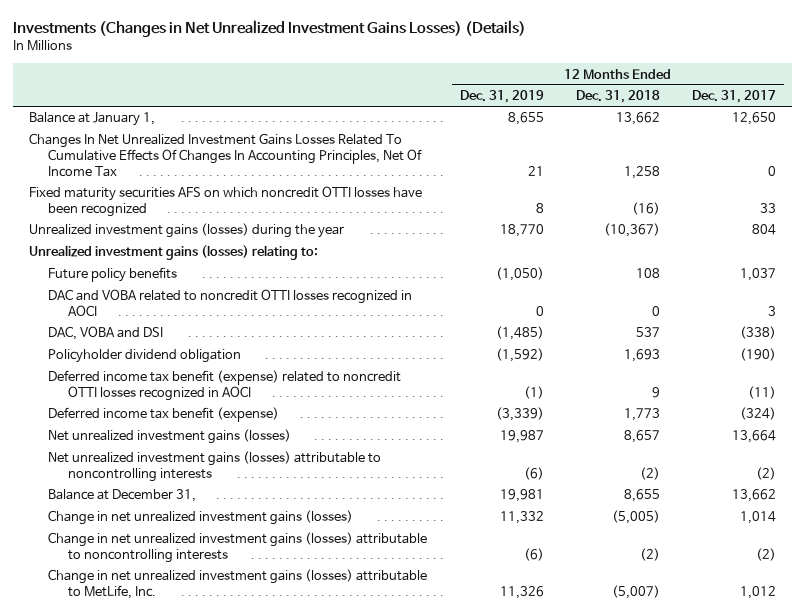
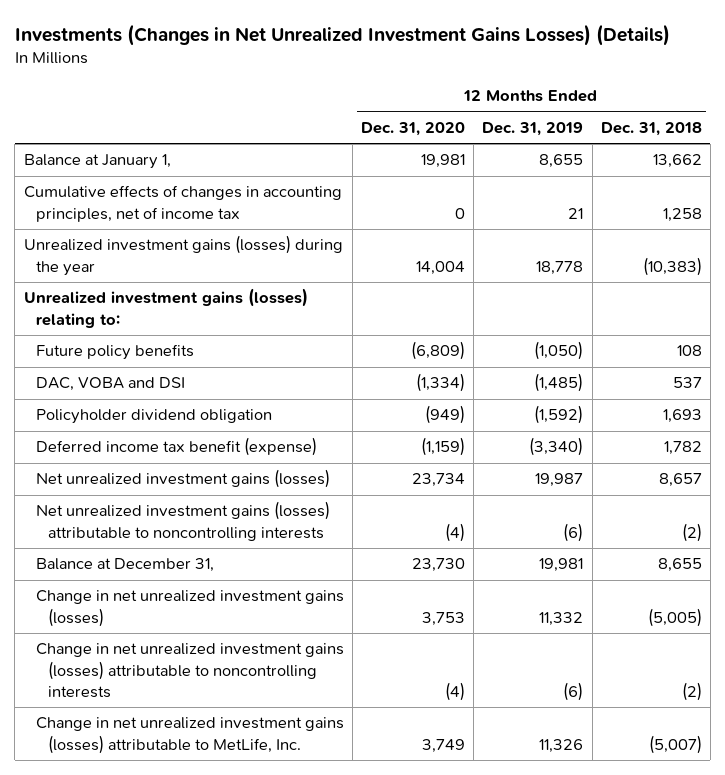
[692,90,777,104] Dec. 31, 2017 -> none
none -> [361,121,466,136] Dec. 31, 2020
[29,186,423,218] Fixed maturity securities AFS on which noncredit OTTI losses have been recognized -> none
[29,133,423,178] Changes In Net Unrealized Investment Gains Losses Related To Cumulative Effects Of Changes In Accounting Principles, Net Of Income Tax -> [23,185,342,222] Cumulative effects of changes in accounting principles, net of income tax
[499,224,544,238] 18,770 -> [536,260,584,275] 18,778
[603,223,660,238] (10,367) -> [642,256,702,276] (10,383)
[48,289,413,317] DAC and VOBA related to noncredit OTTI losses recognized in AOCI -> none
[48,370,402,402] Deferred income tax benefit (expense) related to noncredit OTTI losses recognized in AOCI -> none
[495,407,544,422] (3,339) -> [529,437,584,457] (3,340)
[623,408,660,422] 1,773 -> [663,441,702,456] 1,782

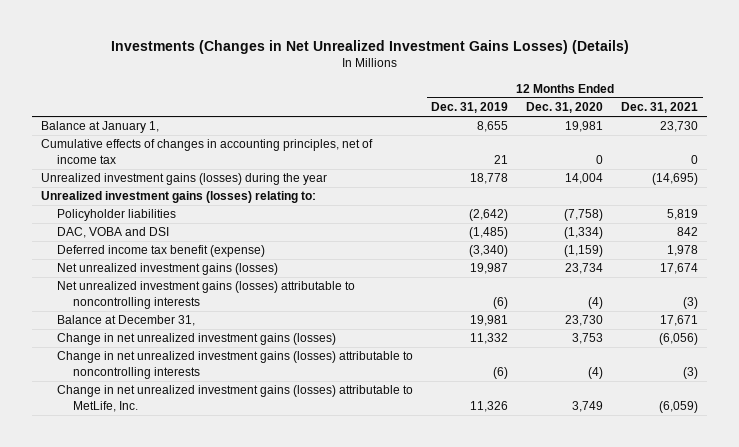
[600,121,702,136] Dec. 31, 2018 -> none
none -> [621,102,699,114] Dec. 31, 2021
[35,344,194,361] Future policy benefits -> none
none -> [57,209,177,222] Policyholder liabilities
[35,409,272,425] Policyholder dividend obligation -> none

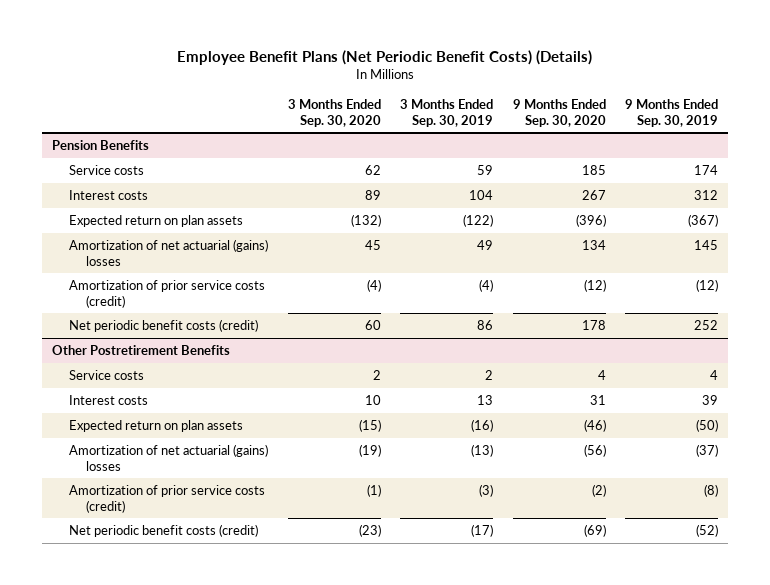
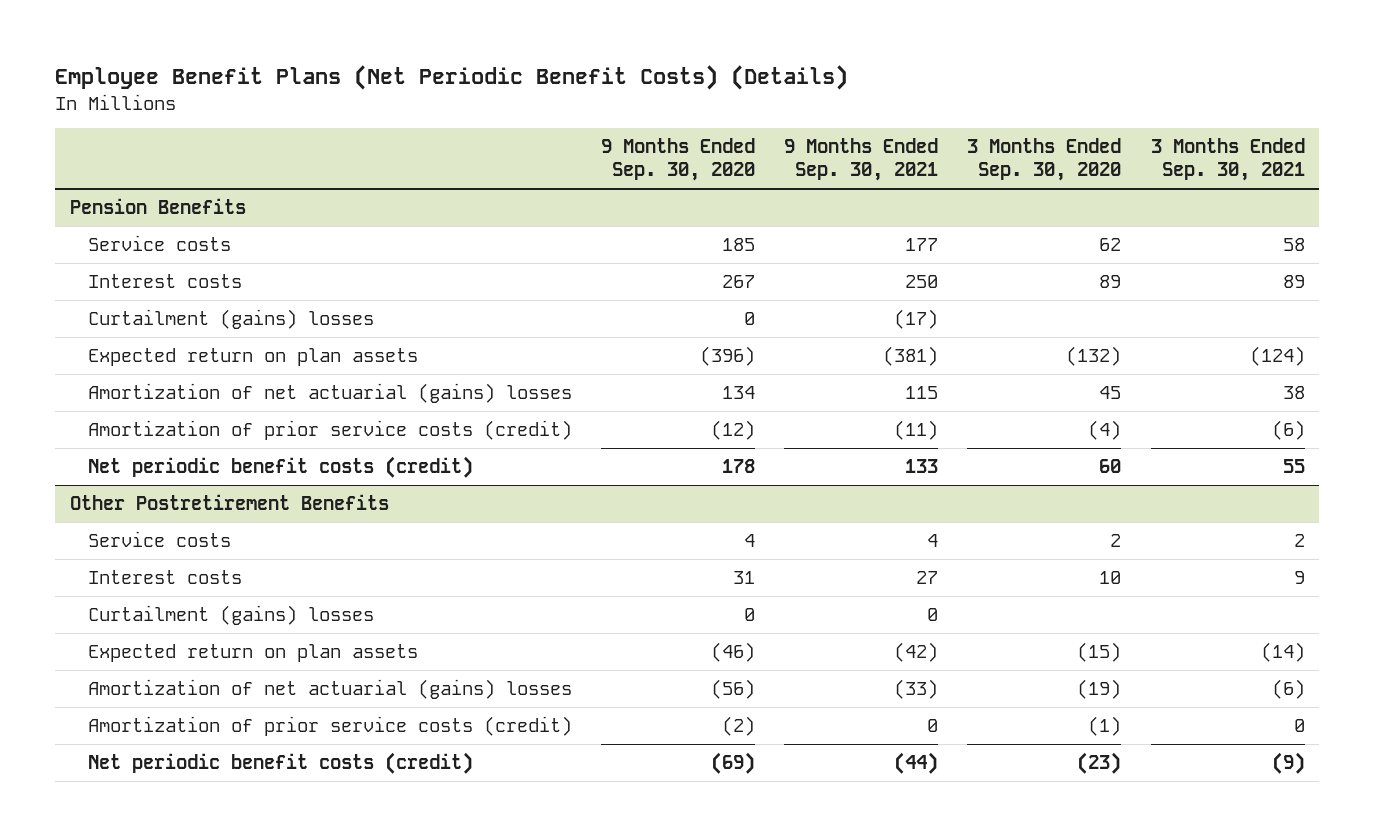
[400,99,494,127] 3 Months Ended Sep. 30, 2019 -> none
[625,99,719,127] 9 Months Ended Sep. 30, 2019 -> none
none -> [784,138,939,182] 9 Months Ended Sep. 30, 2021
none -> [1150,138,1305,182] 3 Months Ended Sep. 30, 2021
none -> [87,308,374,329] Curtailment (gains) losses
none -> [87,604,374,625] Curtailment (gains) losses

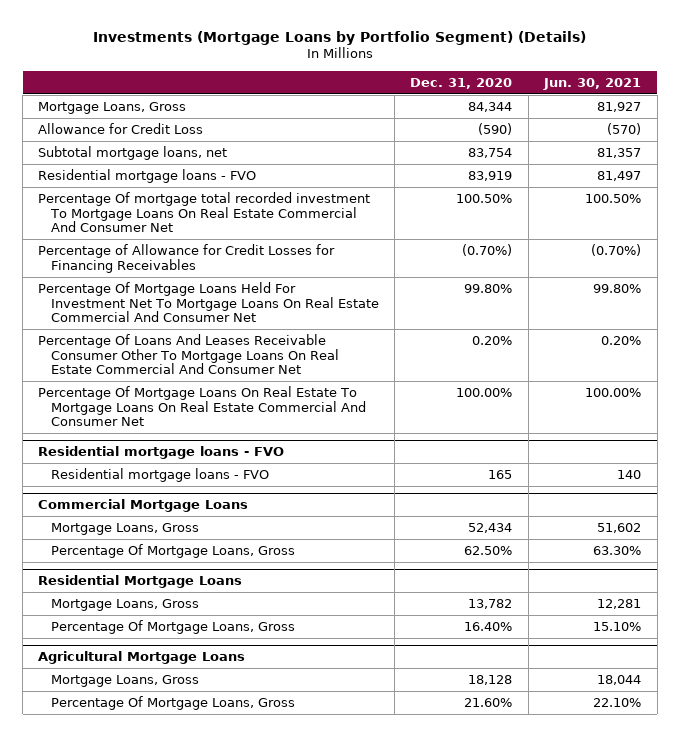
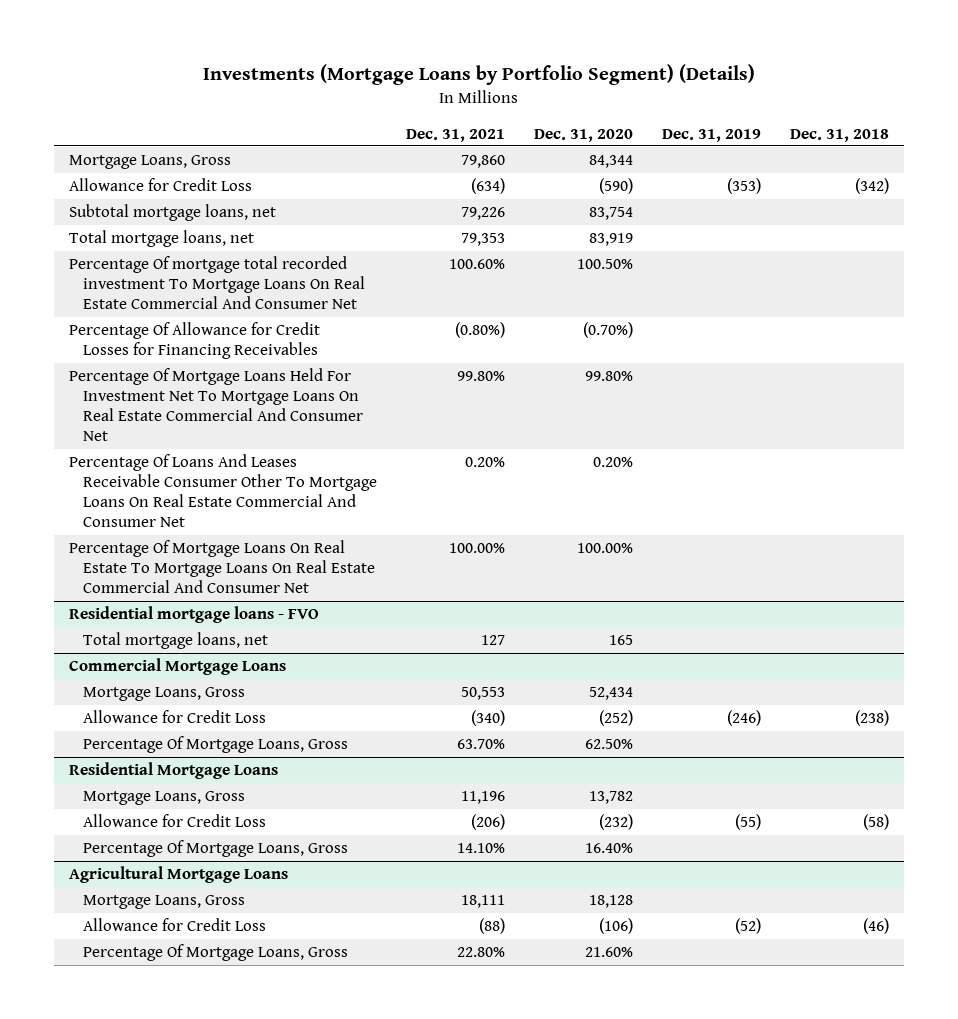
[543,77,642,90] Jun. 30, 2021 -> none
none -> [406,128,506,142] Dec. 31, 2021
none -> [662,128,762,142] Dec. 31, 2019
none -> [790,128,890,142] Dec. 31, 2018
[38,169,257,184] Residential mortgage loans - FVO -> [68,230,254,248] Total mortgage loans, net
[38,244,336,273] Percentage of Allowance for Credit Losses for Financing Receivables -> [68,322,320,360] Percentage Of Allowance for Credit Losses for Financing Receivables
[50,468,269,483] Residential mortgage loans - FVO -> [82,632,268,650] Total mortgage loans, net
none -> [82,710,266,724] Allowance for Credit Loss
none -> [82,814,266,828] Allowance for Credit Loss
none -> [82,918,266,932] Allowance for Credit Loss

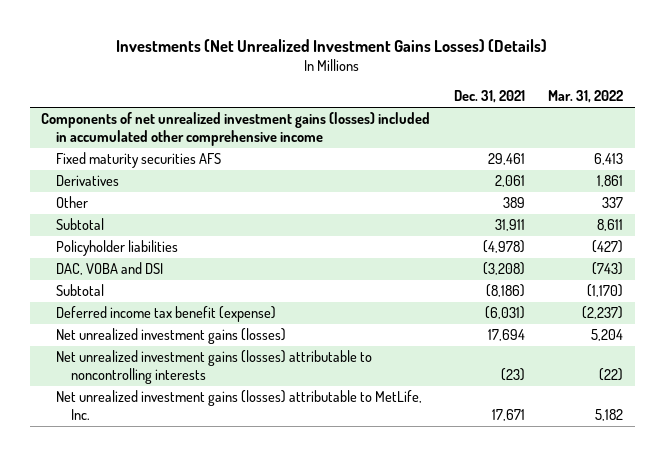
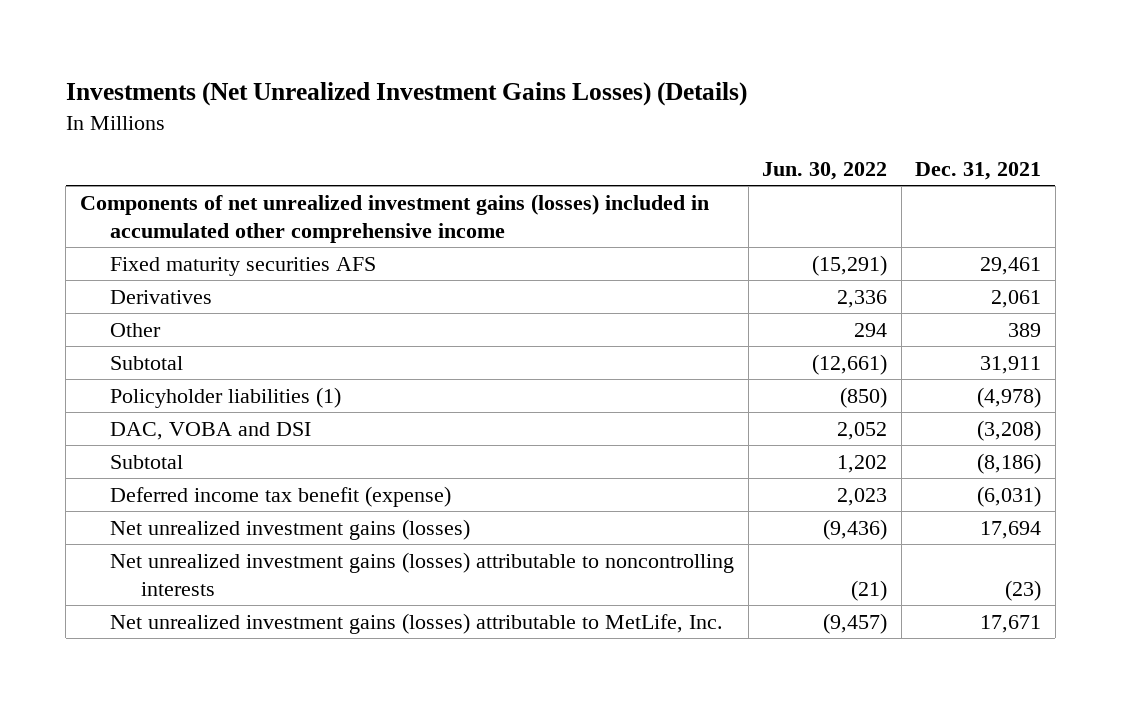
[548,90,624,104] Mar. 31, 2022 -> none
none -> [762,161,888,180] Jun. 30, 2022
[56,240,179,257] Policyholder liabilities -> [110,386,342,408] Policyholder liabilities (1)

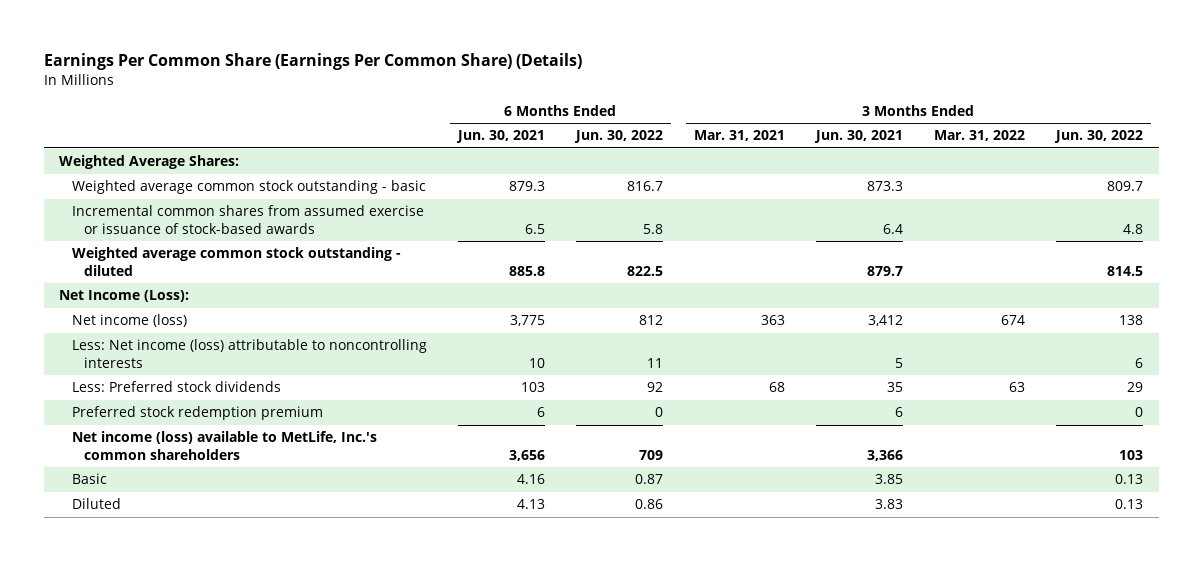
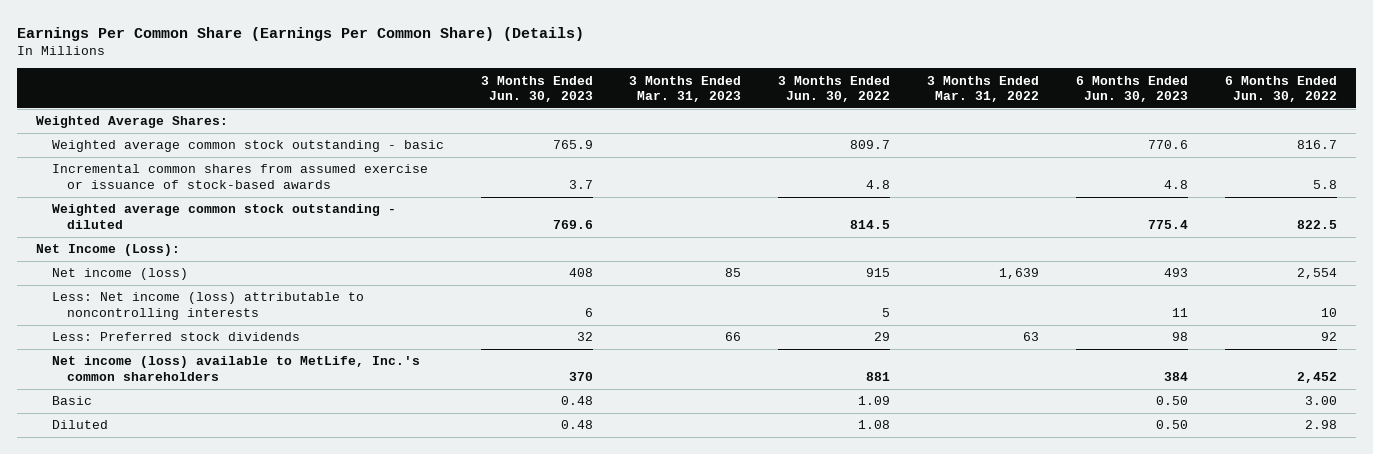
[455,130,545,144] Jun. 30, 2021 -> none
[693,130,785,142] Mar. 31, 2021 -> none
[813,130,903,144] Jun. 30, 2021 -> none
none -> [480,75,593,102] 3 Months Ended Jun. 30, 2023
none -> [629,75,742,102] 3 Months Ended Mar. 31, 2023
none -> [1076,75,1189,102] 6 Months Ended Jun. 30, 2023
[638,315,663,326] 812 -> [1297,268,1338,280] 2,554
[1000,315,1025,326] 674 -> [999,268,1040,280] 1,639
[1119,315,1144,326] 138 -> [866,268,891,278] 915
[646,357,663,368] 11 -> [1321,307,1338,317] 10
[1135,357,1144,368] 6 -> [882,307,891,317] 5
[71,406,323,421] Preferred stock redemption premium -> none
[638,449,663,460] 709 -> [1297,371,1338,383] 2,452
[1119,449,1144,460] 103 -> [866,371,891,381] 881
[634,474,663,485] 0.87 -> [1305,396,1338,406] 3.00
[1115,474,1144,485] 0.13 -> [858,396,891,406] 1.09
[634,499,663,510] 0.86 -> [1305,420,1338,430] 2.98
[1115,499,1144,510] 0.13 -> [858,420,891,430] 1.08

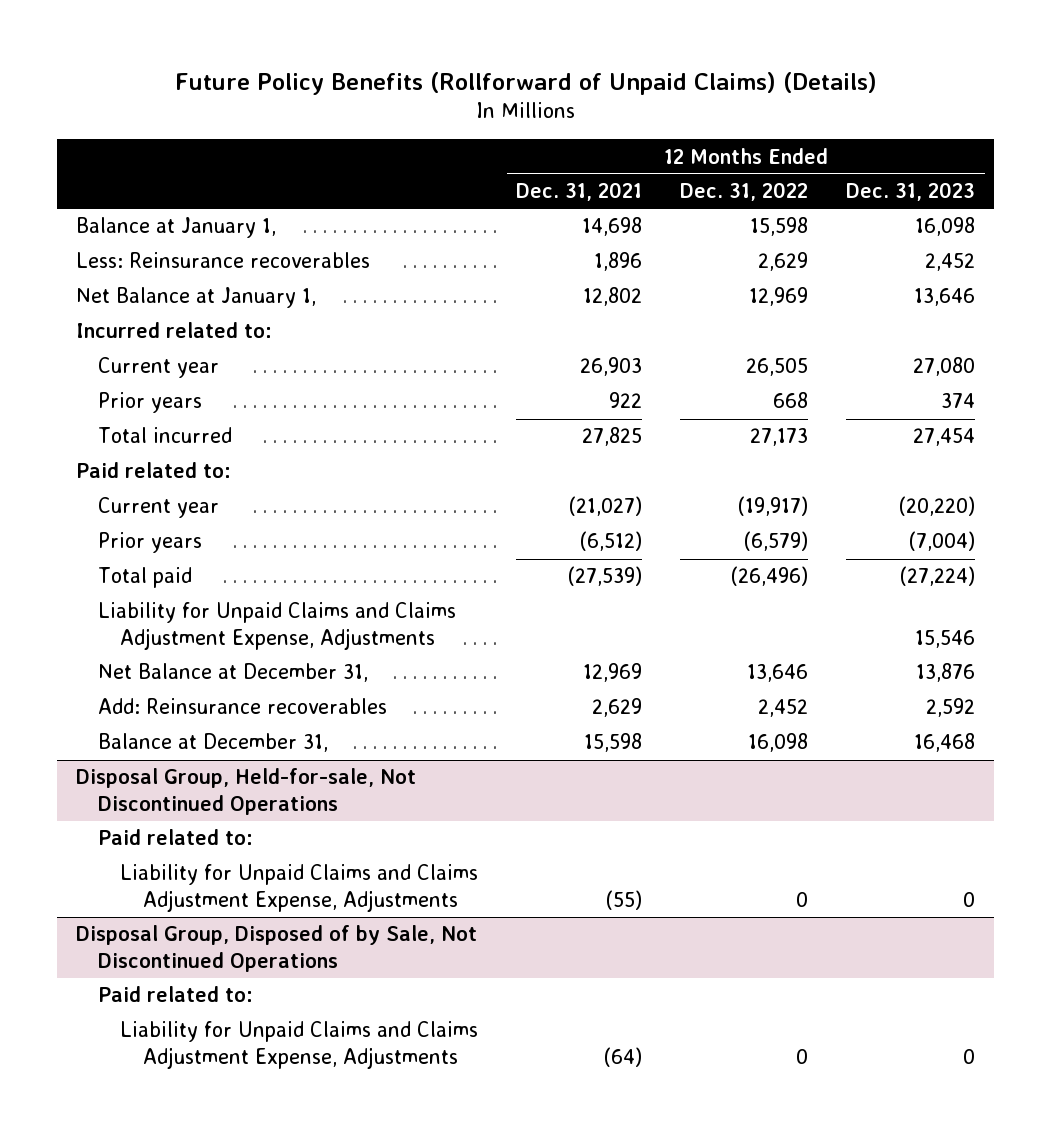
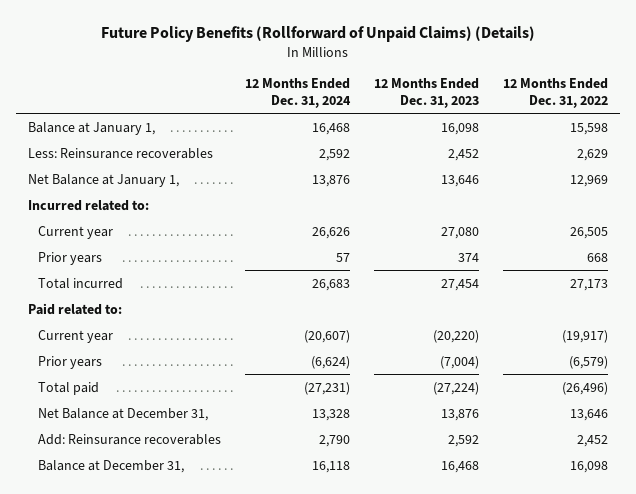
[516,182,643,202] Dec. 31, 2021 -> none
none -> [244,78,351,108] 12 Months Ended Dec. 31, 2024
[97,602,456,651] Liability for Unpaid Claims and Claims Adjustment Expense, Adjustments -> none
[75,768,416,816] Disposal Group, Held-for-sale, Not Discontinued Operations -> none
[97,829,253,846] Paid related to: -> none
[120,864,479,913] Liability for Unpaid Claims and Claims Adjustment Expense, Adjustments -> none
[75,925,477,973] Disposal Group, Disposed of by Sale, Not Discontinued Operations -> none
[97,986,253,1003] Paid related to: -> none
[120,1021,479,1070] Liability for Unpaid Claims and Claims Adjustment Expense, Adjustments -> none

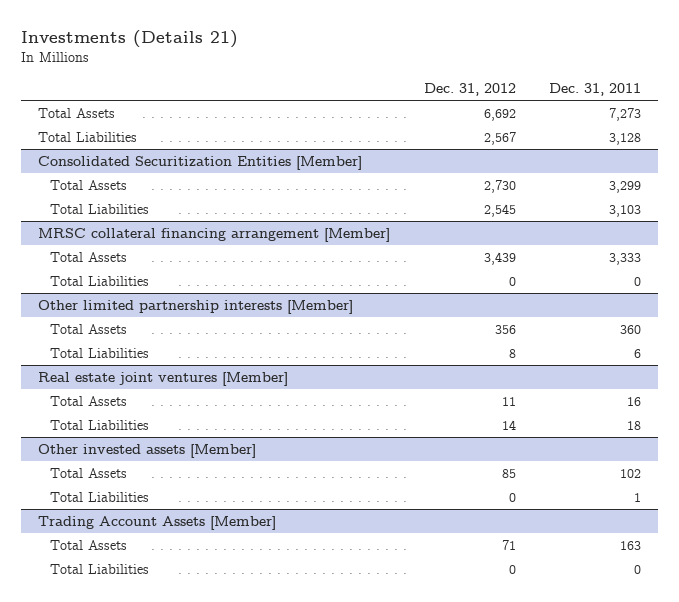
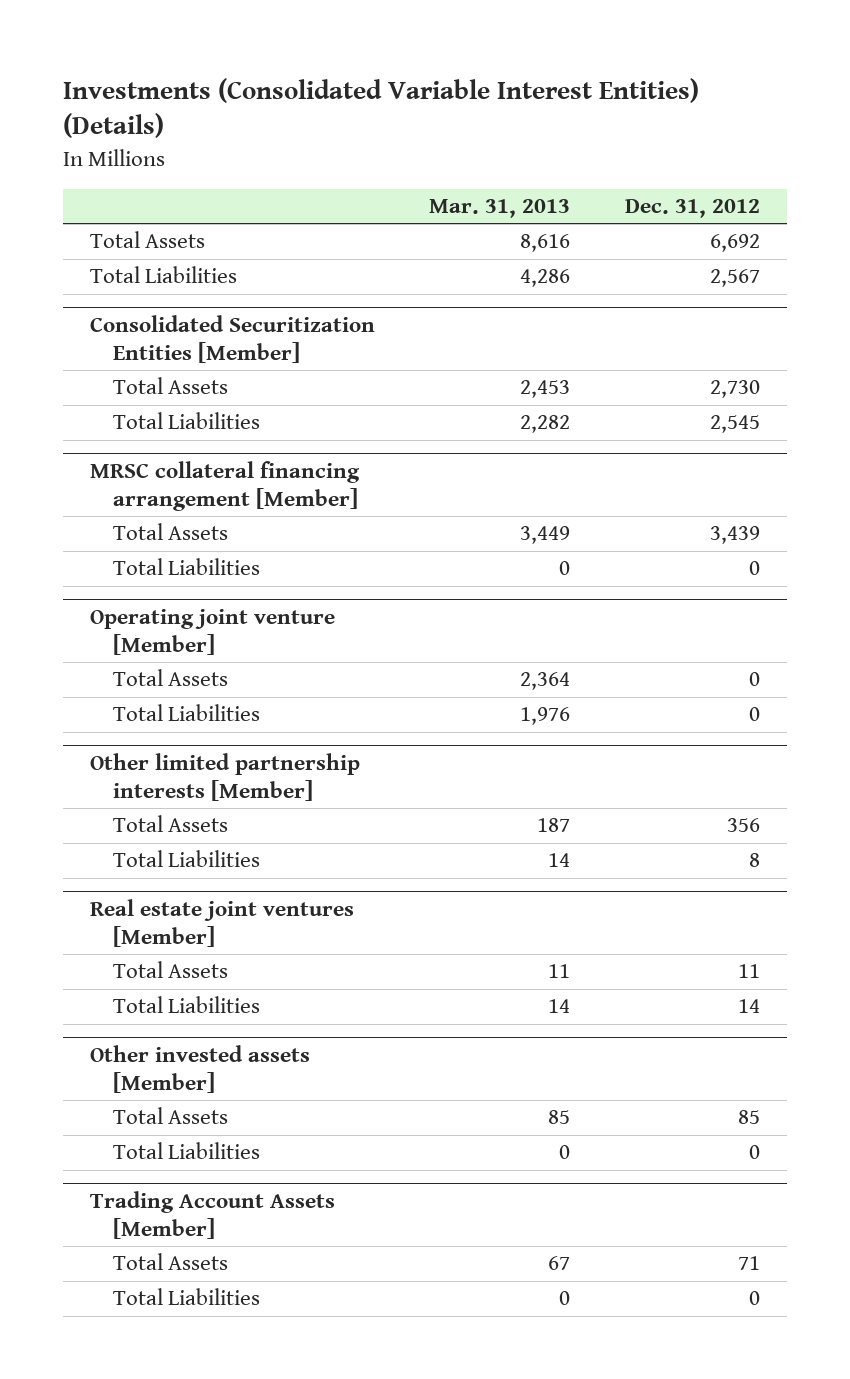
[20,29,238,48] Investments (Details 21) -> [62,77,699,139] Investments (Consolidated Variable Interest Entities) (Details)
[549,83,642,97] Dec. 31, 2011 -> none
none -> [429,199,571,219] Mar. 31, 2013
none -> [89,609,335,655] Operating joint venture [Member]
none -> [112,669,228,687] Total Assets
none -> [112,704,260,722] Total Liabilities

